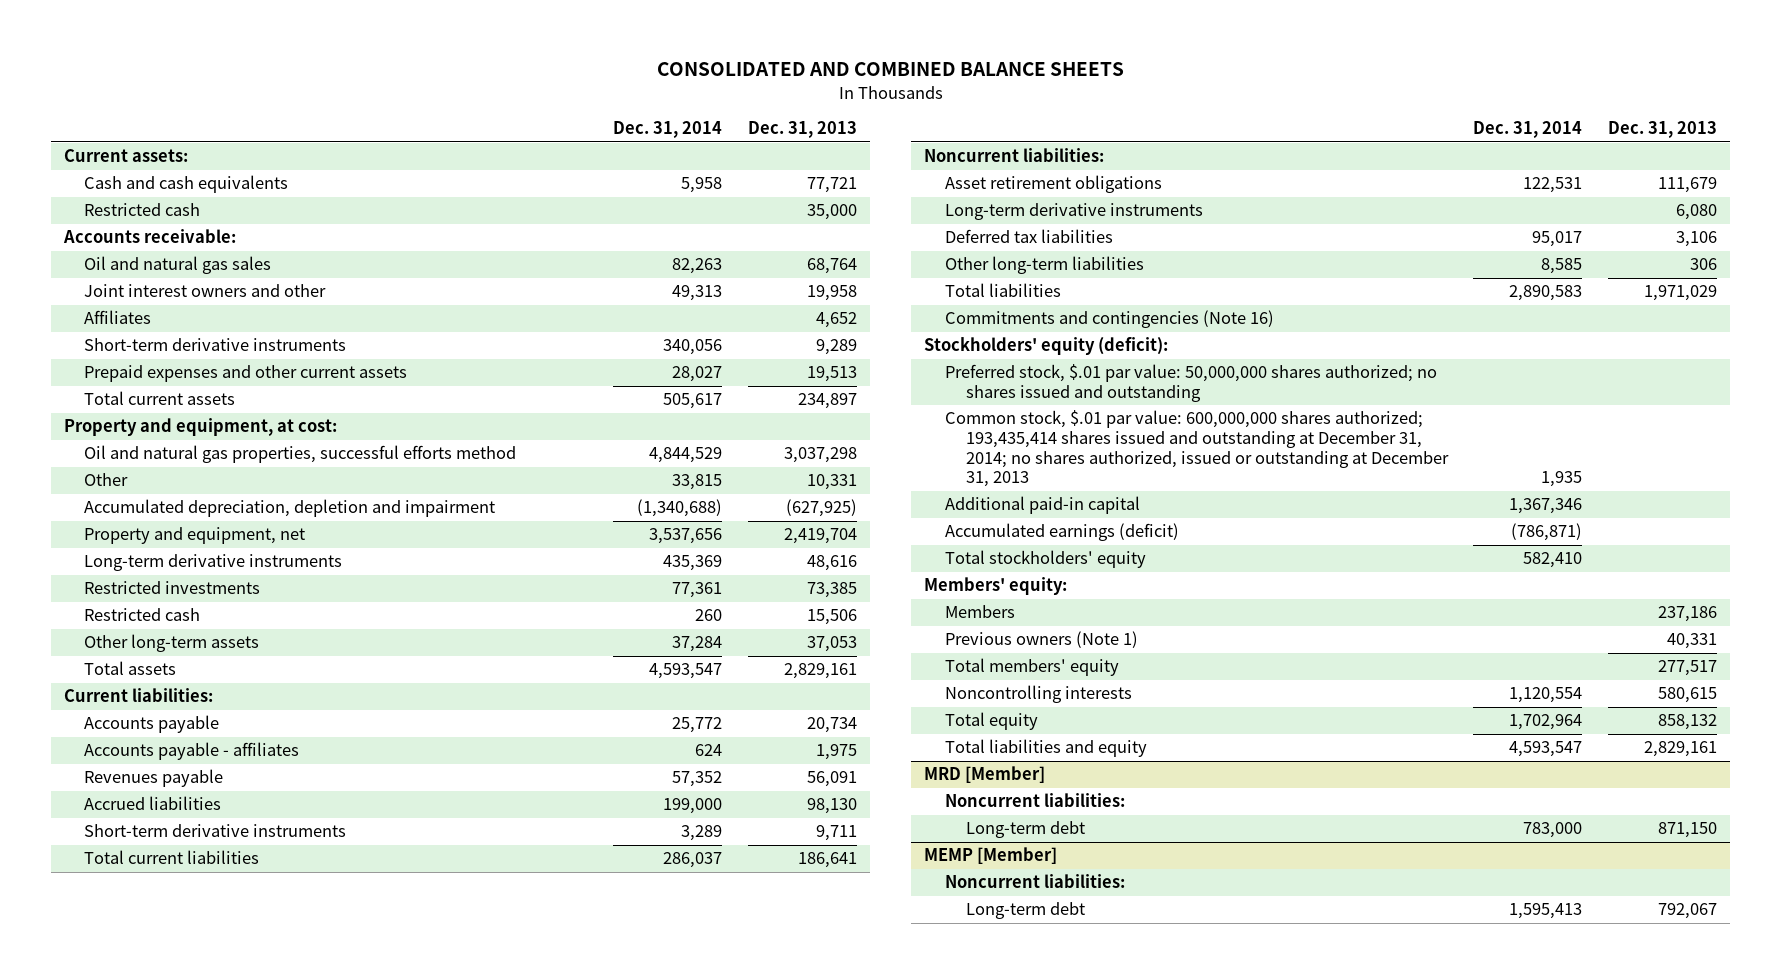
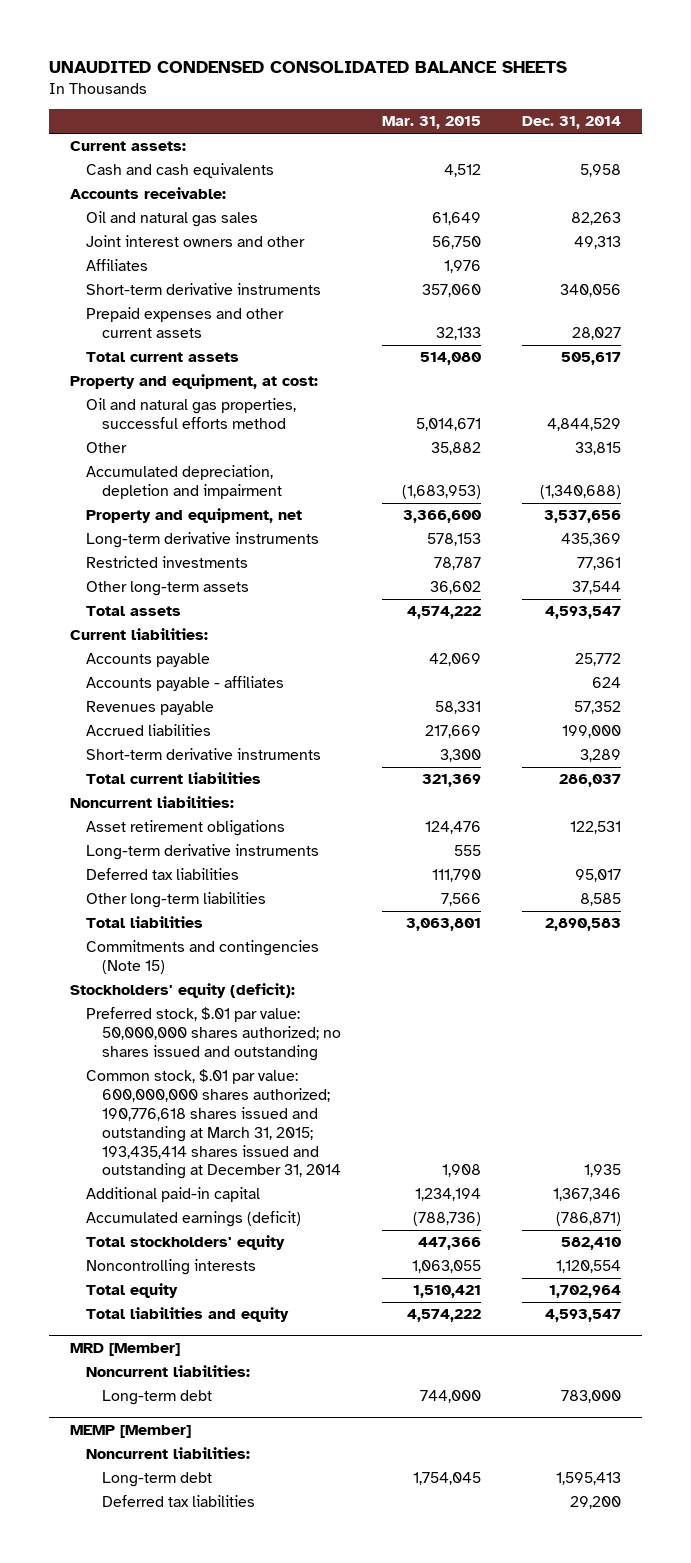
[656,62,1124,77] CONSOLIDATED AND COMBINED BALANCE SHEETS -> [49,60,568,73] UNAUDITED CONDENSED CONSOLIDATED BALANCE SHEETS
[747,121,857,139] Dec. 31, 2013 -> none
none -> [382,116,482,130] Mar. 31, 2015
[84,203,201,217] Restricted cash -> none
[84,608,201,622] Restricted cash -> none
[672,636,723,653] 37,284 -> [572,581,622,595] 37,544
[944,310,1274,329] Commitments and contingencies (Note 16) -> [85,940,319,975] Commitments and contingencies (Note 15)
[944,410,1449,488] Common stock, $.01 par value: 600,000,000 shares authorized; 193,435,414 shares issued and outstanding at December 31, 2014; no shares authorized, issued or outstanding at December 31, 2013 -> [85,1069,341,1180] Common stock, $.01 par value: 600,000,000 shares authorized; 190,776,618 shares issued and outstanding at March 31, 2015; 193,435,414 shares issued and outstanding at December 31, 2014
[924,577,1068,596] Members' equity: -> none
[944,605,1015,619] Members -> none
[944,631,1138,649] Previous owners (Note 1) -> none
[944,658,1119,677] Total members' equity -> none
none -> [101,1495,255,1508] Deferred tax liabilities

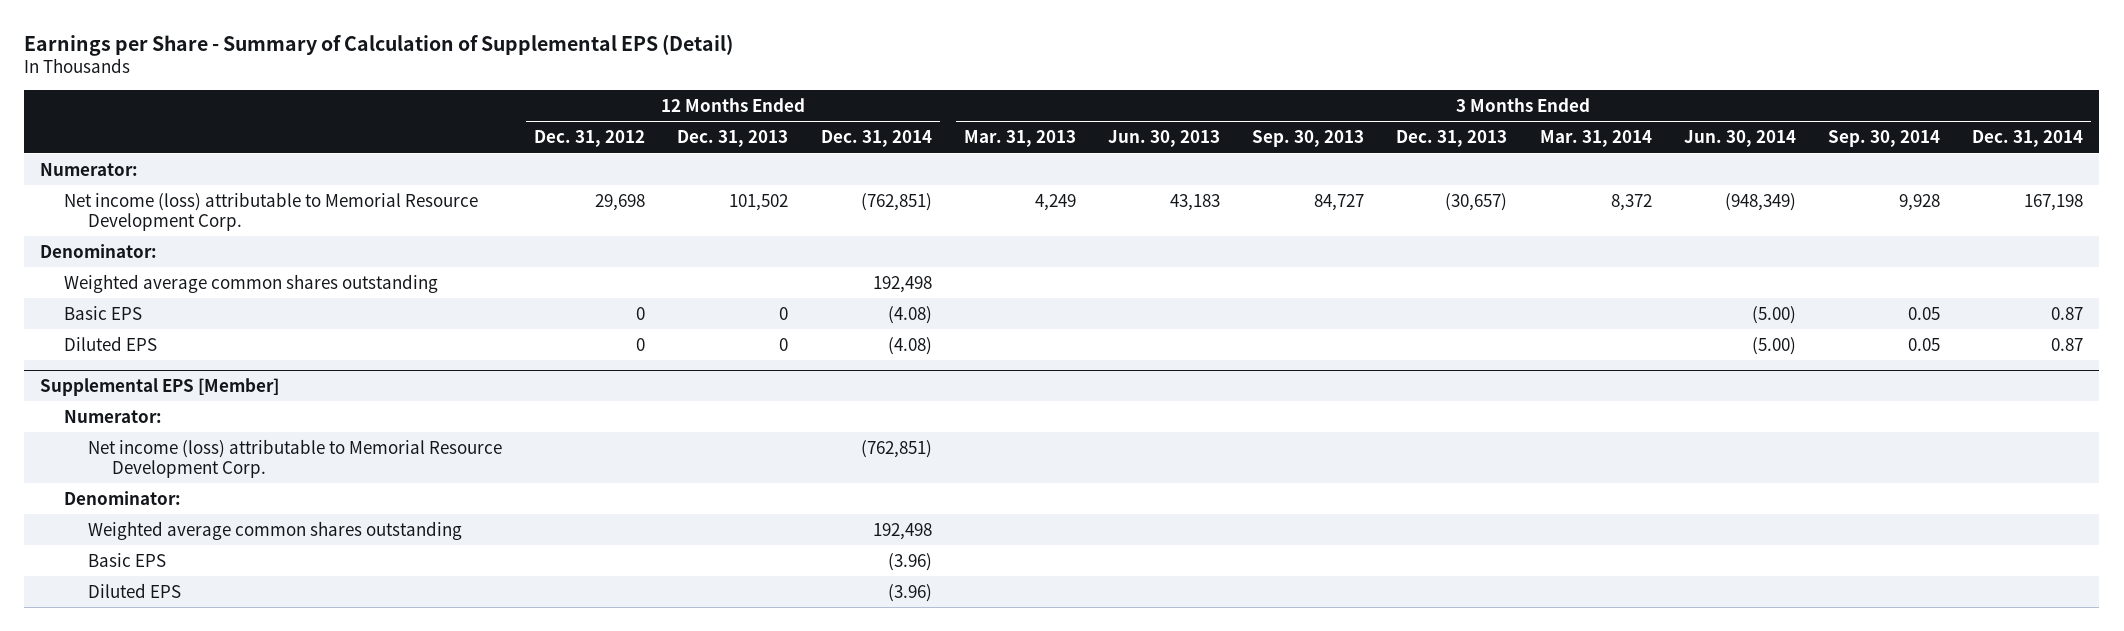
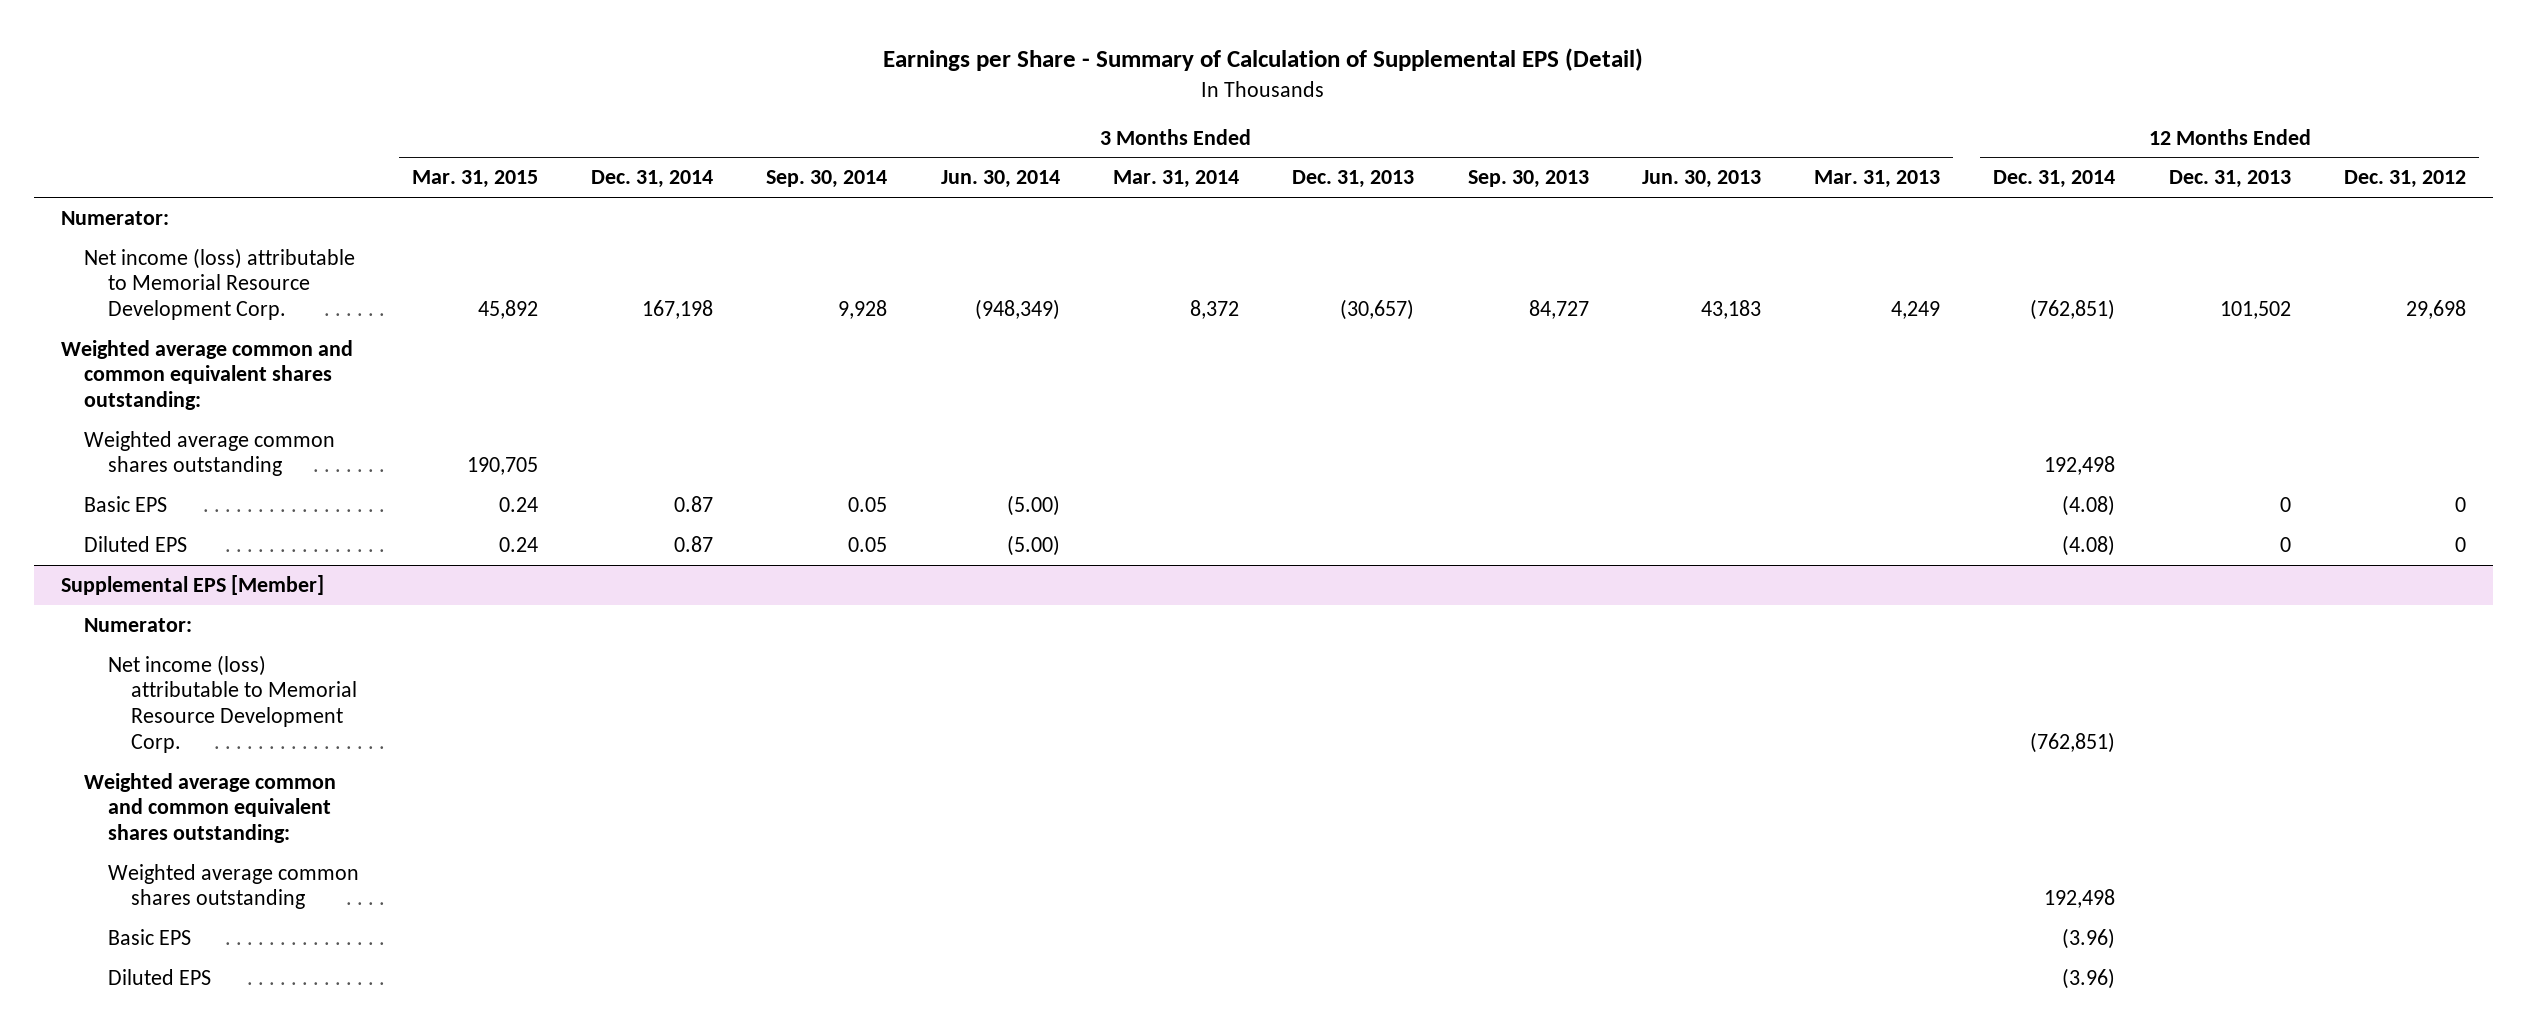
none -> [411,170,538,189] Mar. 31, 2015
[40,243,158,258] Denominator: -> [60,339,353,411] Weighted average common and common equivalent shares outstanding:
[64,490,182,505] Denominator: -> [84,772,337,844] Weighted average common and common equivalent shares outstanding:

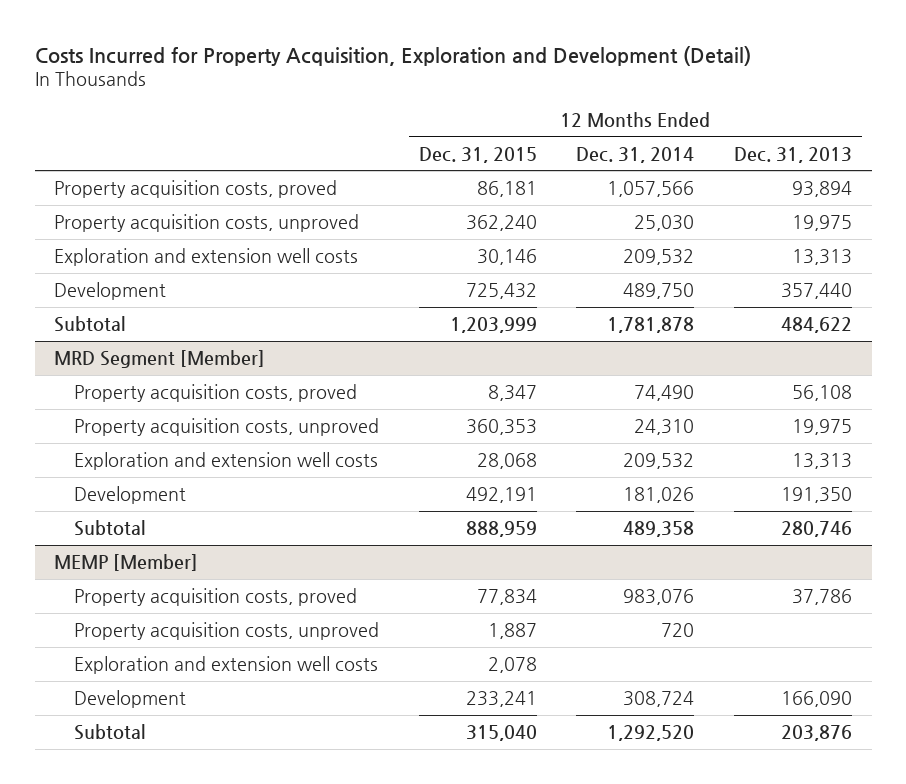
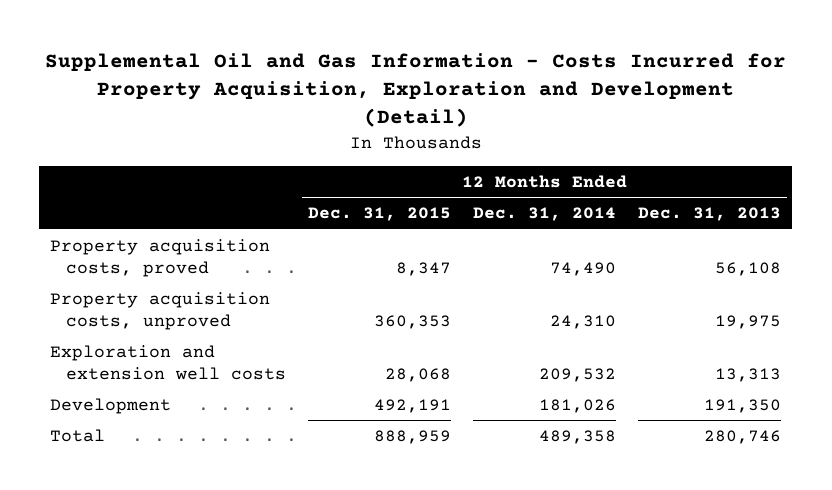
[34,45,751,66] Costs Incurred for Property Acquisition, Exploration and Development (Detail) -> [44,53,786,128] Supplemental Oil and Gas Information - Costs Incurred for Property Acquisition, Exploration and Development (Detail)
[54,179,338,198] Property acquisition costs, proved -> none
[54,213,360,232] Property acquisition costs, unproved -> none
[54,247,359,266] Exploration and extension well costs -> none
[54,281,167,300] Development -> none
[54,315,126,332] Subtotal -> none
[54,349,266,368] MRD Segment [Member] -> none
[54,553,199,571] MEMP [Member] -> none
[74,587,358,606] Property acquisition costs, proved -> none
[74,621,380,640] Property acquisition costs, unproved -> none
[74,655,379,674] Exploration and extension well costs -> none
[74,689,187,708] Development -> none
[74,723,146,740] Subtotal -> none
[74,519,146,536] Subtotal -> [50,428,106,442] Total

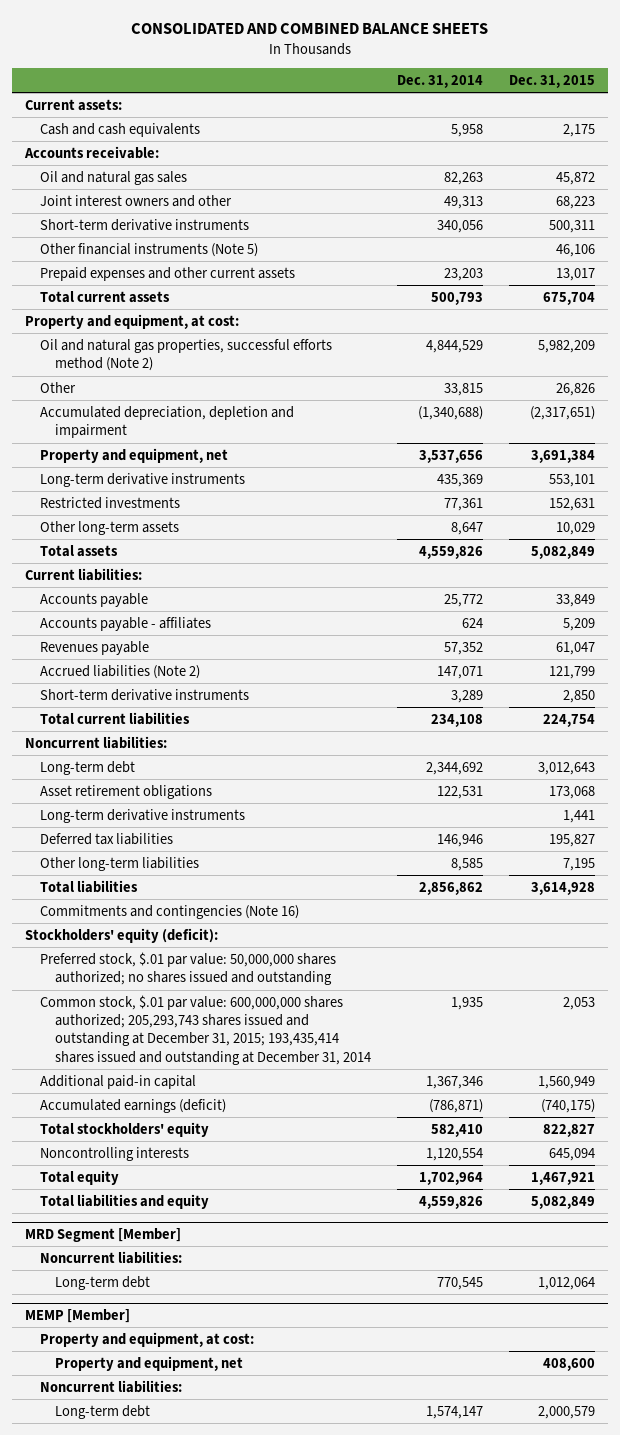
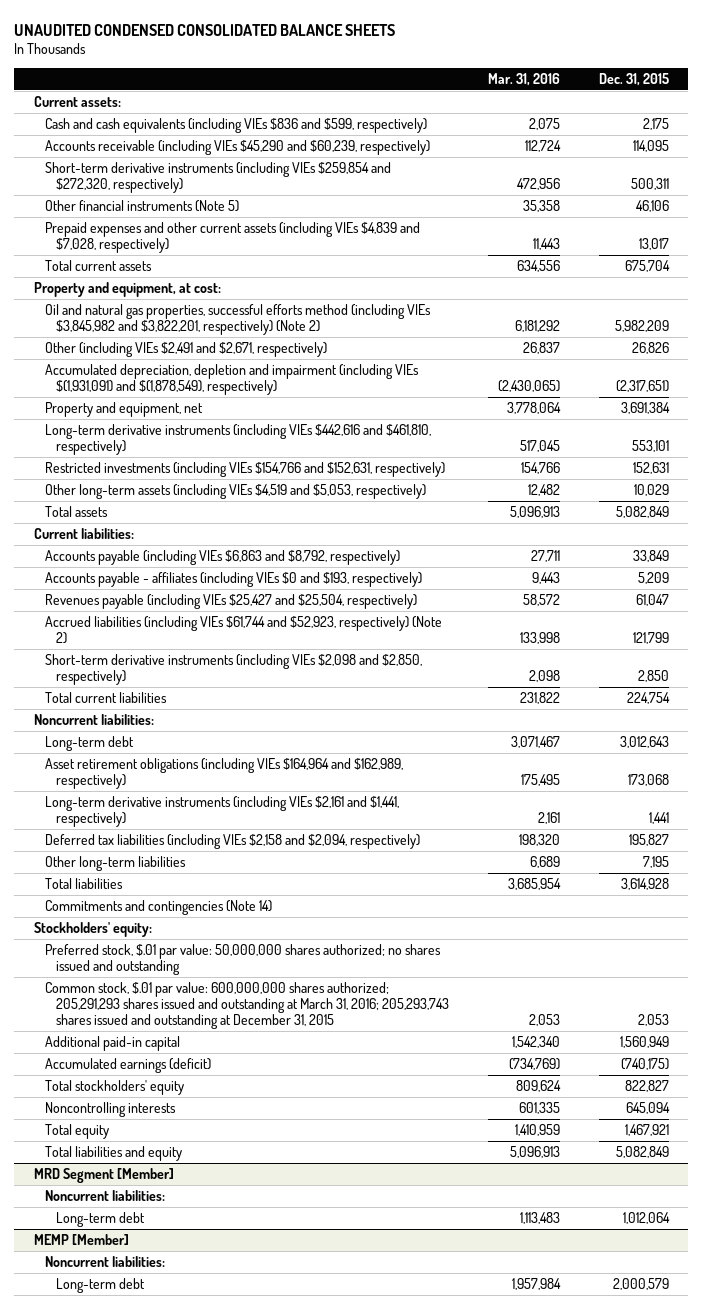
[130,23,488,35] CONSOLIDATED AND COMBINED BALANCE SHEETS -> [14,23,396,36] UNAUDITED CONDENSED CONSOLIDATED BALANCE SHEETS
[396,74,483,88] Dec. 31, 2014 -> none
none -> [488,73,561,87] Mar. 31, 2016
[24,145,160,159] Accounts receivable: -> none
[39,170,187,185] Oil and natural gas sales -> none
[39,194,232,207] Joint interest owners and other -> none
[39,122,200,137] Cash and cash equivalents -> [44,117,427,133] Cash and cash equivalents (including VIEs $836 and $599, respectively)
none -> [44,139,430,155] Accounts receivable (including VIEs $45,290 and $60,239, respectively)
[39,218,249,231] Short-term derivative instruments -> [44,161,391,193] Short-term derivative instruments (including VIEs $259,854 and $272,320, respectively)
[39,266,295,281] Prepaid expenses and other current assets -> [44,221,420,253] Prepaid expenses and other current assets (including VIEs $4,839 and $7,028, respectively)
[39,338,332,372] Oil and natural gas properties, successful efforts method (Note 2) -> [44,303,431,335] Oil and natural gas properties, successful efforts method (including VIEs $3,845,982 and $3,822,201, respectively) (Note 2)
[39,381,76,393] Other -> [44,341,327,357] Other (including VIEs $2,491 and $2,671, respectively)
[39,405,294,439] Accumulated depreciation, depletion and impairment -> [44,363,419,395] Accumulated depreciation, depletion and impairment (including VIEs $(1,931,091) and $(1,878,549), respectively)
[39,472,245,487] Long-term derivative instruments -> [44,423,431,455] Long-term derivative instruments (including VIEs $442,616 and $461,810, respectively)
[39,496,180,509] Restricted investments -> [44,461,445,477] Restricted investments (including VIEs $154,766 and $152,631, respectively)
[39,520,179,535] Other long-term assets -> [44,483,426,499] Other long-term assets (including VIEs $4,519 and $5,053, respectively)
[39,592,148,607] Accounts payable -> [44,549,400,565] Accounts payable (including VIEs $6,863 and $8,792, respectively)
[39,616,211,631] Accounts payable - affiliates -> [44,571,422,587] Accounts payable - affiliates (including VIEs $0 and $193, respectively)
[39,640,149,655] Revenues payable -> [44,593,417,609] Revenues payable (including VIEs $25,427 and $25,504, respectively)
[39,664,200,679] Accrued liabilities (Note 2) -> [44,615,442,644] Accrued liabilities (including VIEs $61,744 and $52,923, respectively) (Note 2)
[39,688,249,701] Short-term derivative instruments -> [44,653,422,685] Short-term derivative instruments (including VIEs $2,098 and $2,850, respectively)
[39,784,212,799] Asset retirement obligations -> [44,757,403,789] Asset retirement obligations (including VIEs $164,964 and $162,989, respectively)
[39,808,245,823] Long-term derivative instruments -> [44,795,399,827] Long-term derivative instruments (including VIEs $2,161 and $1,441, respectively)
[39,832,173,845] Deferred tax liabilities -> [44,833,420,849] Deferred tax liabilities (including VIEs $2,158 and $2,094, respectively)
[39,904,299,919] Commitments and contingencies (Note 16) -> [44,899,272,915] Commitments and contingencies (Note 14)
[25,927,219,943] Stockholders' equity (deficit): -> [33,921,152,937] Stockholders' equity:
[39,994,371,1065] Common stock, $.01 par value: 600,000,000 shares authorized; 205,293,743 shares issued and outstanding at December 31, 2015; 193,435,414 shares issued and outstanding at December 31, 2014 -> [44,981,450,1030] Common stock, $.01 par value: 600,000,000 shares authorized; 205,291,293 shares issued and outstanding at March 31, 2016; 205,293,743 shares issued and outstanding at December 31, 2015
[39,1331,254,1347] Property and equipment, at cost: -> none
[54,1355,243,1371] Property and equipment, net -> none

